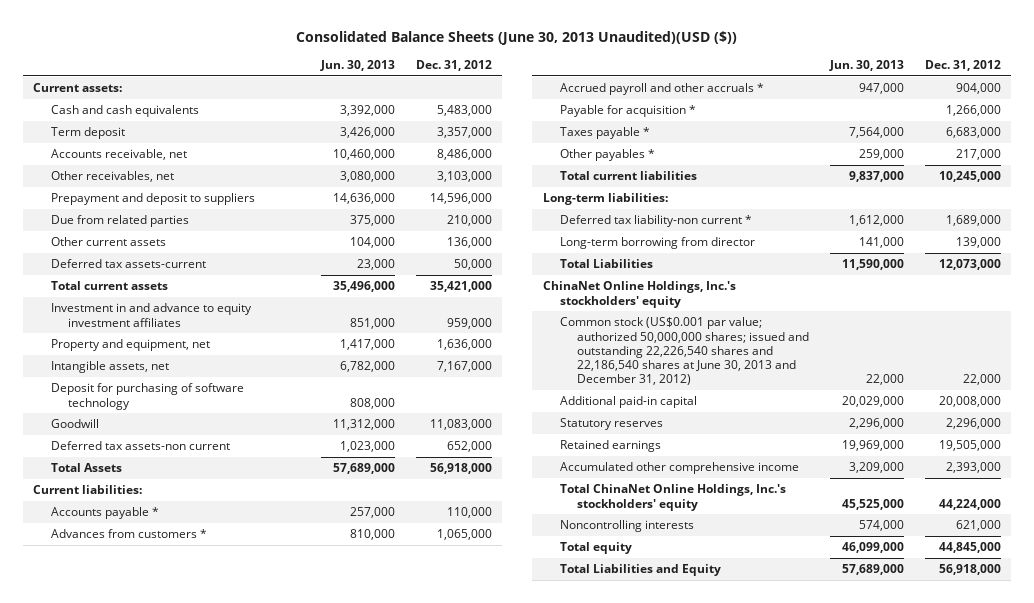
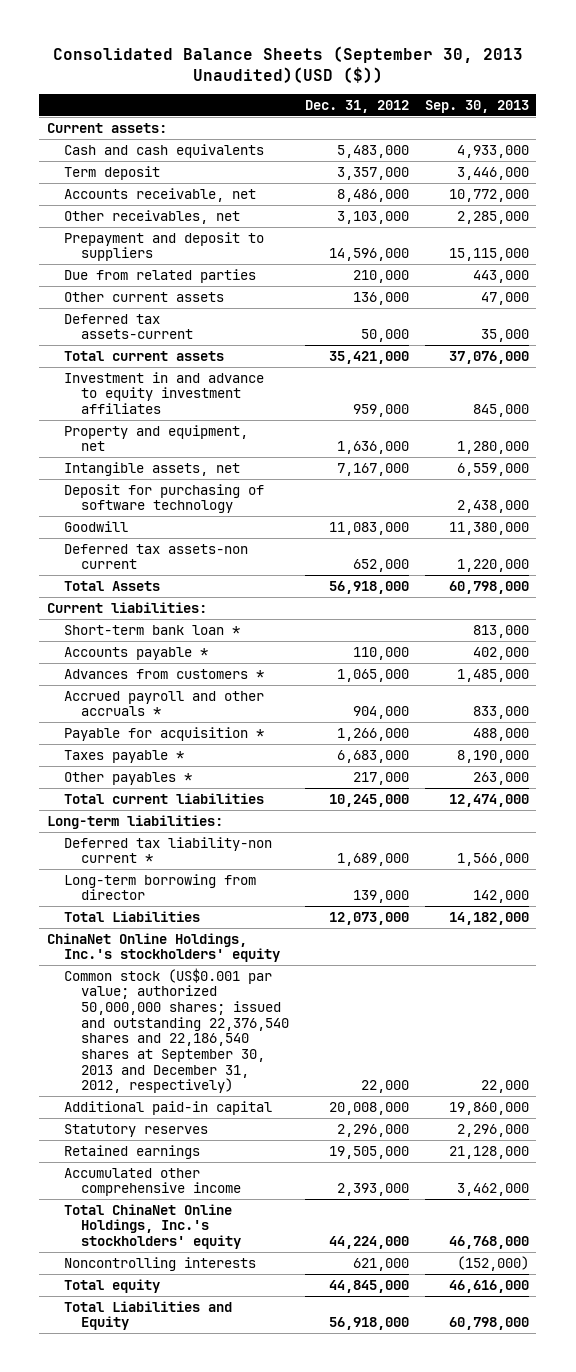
[296,30,738,45] Consolidated Balance Sheets (June 30, 2013 Unaudited)(USD ($)) -> [52,46,523,83] Consolidated Balance Sheets (September 30, 2013 Unaudited)(USD ($))
[319,60,395,72] Jun. 30, 2013 -> none
none -> [424,99,529,113] Sep. 30, 2013
none -> [64,624,241,635] Short-term bank loan *
[560,317,810,386] Common stock (US$0.001 par value; authorized 50,000,000 shares; issued and outstanding 22,226,540 shares and 22,186,540 shares at June 30, 2013 and December 31, 2012) -> [64,967,289,1094] Common stock (US$0.001 par value; authorized 50,000,000 shares; issued and outstanding 22,376,540 shares and 22,186,540 shares at September 30, 2013 and December 31, 2012, respectively)

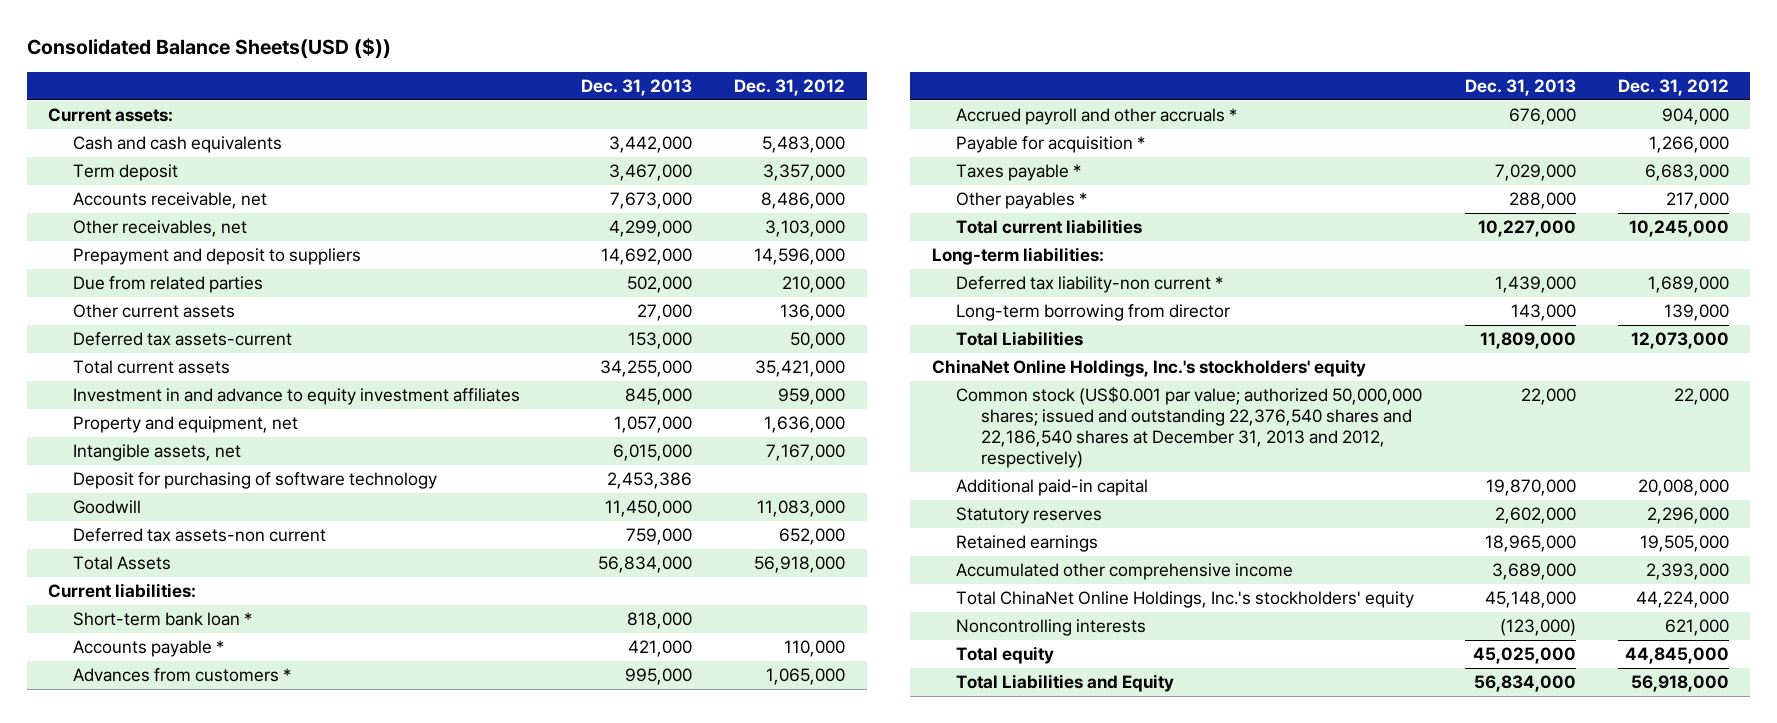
[52,46,523,83] Consolidated Balance Sheets (September 30, 2013 Unaudited)(USD ($)) -> [27,38,392,59] Consolidated Balance Sheets(USD ($))
[424,99,529,113] Sep. 30, 2013 -> none
none -> [581,78,693,96] Dec. 31, 2013
[64,967,289,1094] Common stock (US$0.001 par value; authorized 50,000,000 shares; issued and outstanding 22,376,540 shares and 22,186,540 shares at September 30, 2013 and December 31, 2012, respectively) -> [956,387,1423,469] Common stock (US$0.001 par value; authorized 50,000,000 shares; issued and outstanding 22,376,540 shares and 22,186,540 shares at December 31, 2013 and 2012, respectively)

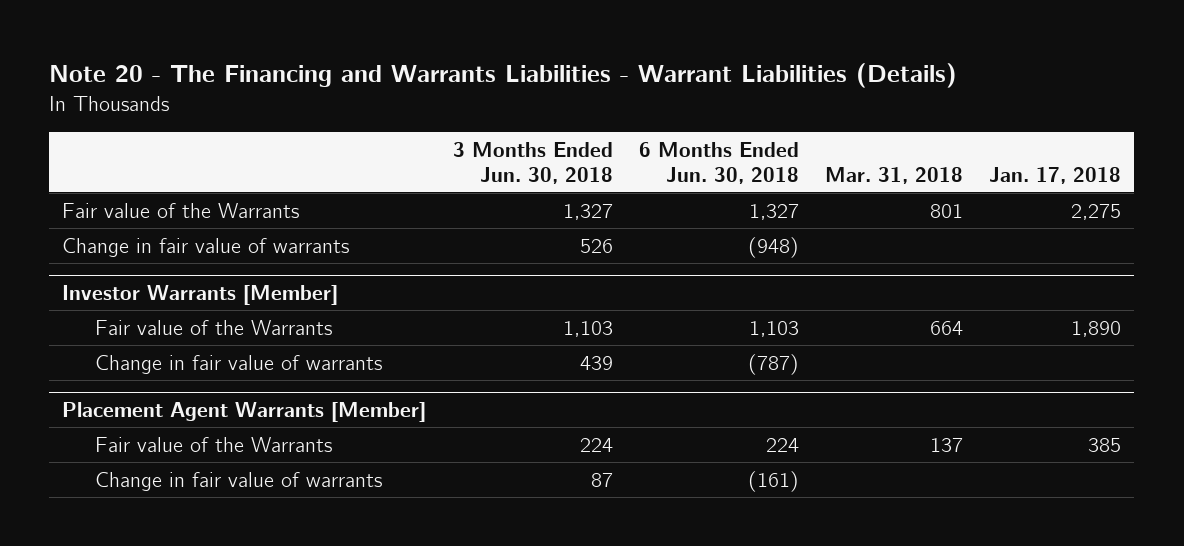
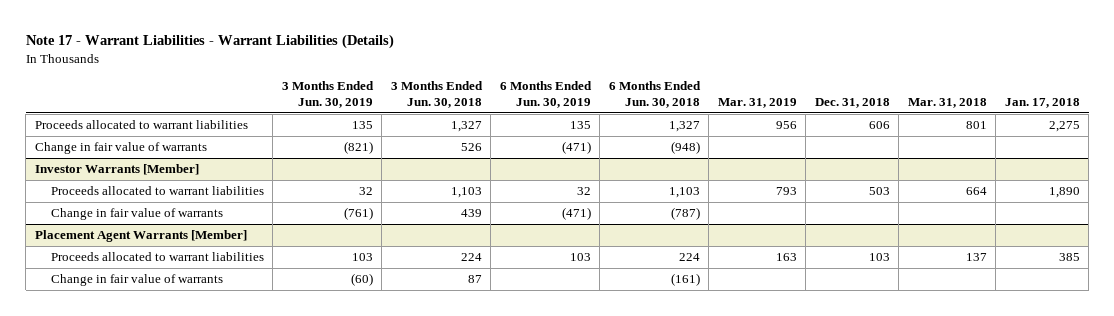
[49,63,958,89] Note 20 - The Financing and Warrants Liabilities - Warrant Liabilities (Details) -> [25,34,394,50] Note 17 - Warrant Liabilities - Warrant Liabilities (Details)
none -> [281,81,374,109] 3 Months Ended Jun. 30, 2019
none -> [499,81,592,109] 6 Months Ended Jun. 30, 2019
none -> [717,98,797,109] Mar. 31, 2019
none -> [814,98,890,109] Dec. 31, 2018
[62,202,300,218] Fair value of the Warrants -> [34,119,248,129] Proceeds allocated to warrant liabilities
[94,319,332,335] Fair value of the Warrants -> [50,185,264,195] Proceeds allocated to warrant liabilities
[94,436,332,452] Fair value of the Warrants -> [50,251,264,261] Proceeds allocated to warrant liabilities

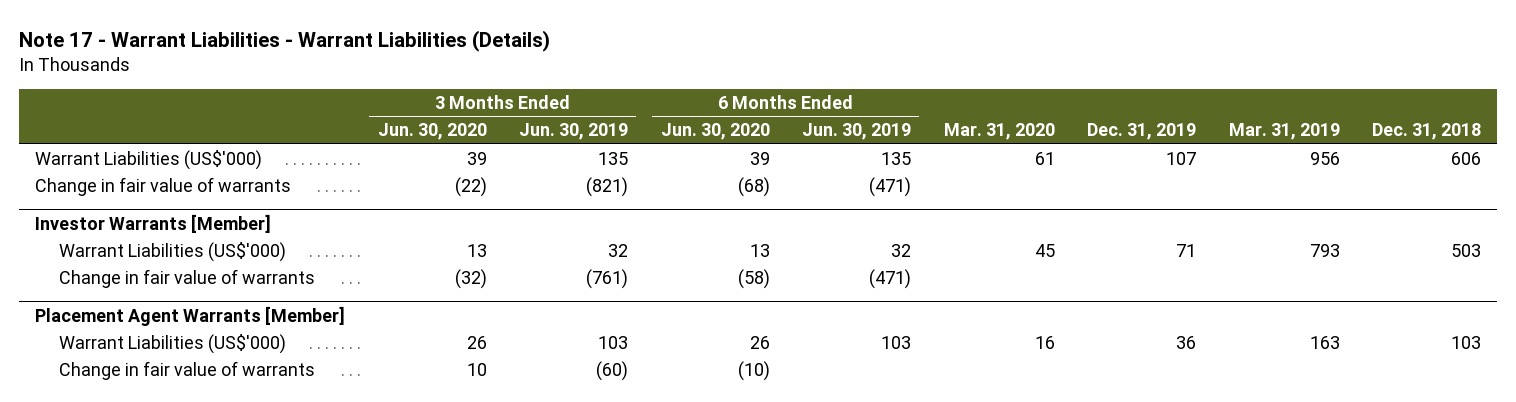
[390,81,483,109] 3 Months Ended Jun. 30, 2018 -> none
[608,81,701,109] 6 Months Ended Jun. 30, 2018 -> none
[907,98,987,109] Mar. 31, 2018 -> none
[1004,98,1080,109] Jan. 17, 2018 -> none
none -> [377,123,487,141] Jun. 30, 2020
none -> [660,123,770,141] Jun. 30, 2020
none -> [943,123,1055,141] Mar. 31, 2020
none -> [1087,123,1197,141] Dec. 31, 2019
[34,119,248,129] Proceeds allocated to warrant liabilities -> [35,150,263,171] Warrant Liabilities (US$'000)
[50,185,264,195] Proceeds allocated to warrant liabilities -> [59,242,287,263] Warrant Liabilities (US$'000)
[50,251,264,261] Proceeds allocated to warrant liabilities -> [59,334,287,355] Warrant Liabilities (US$'000)

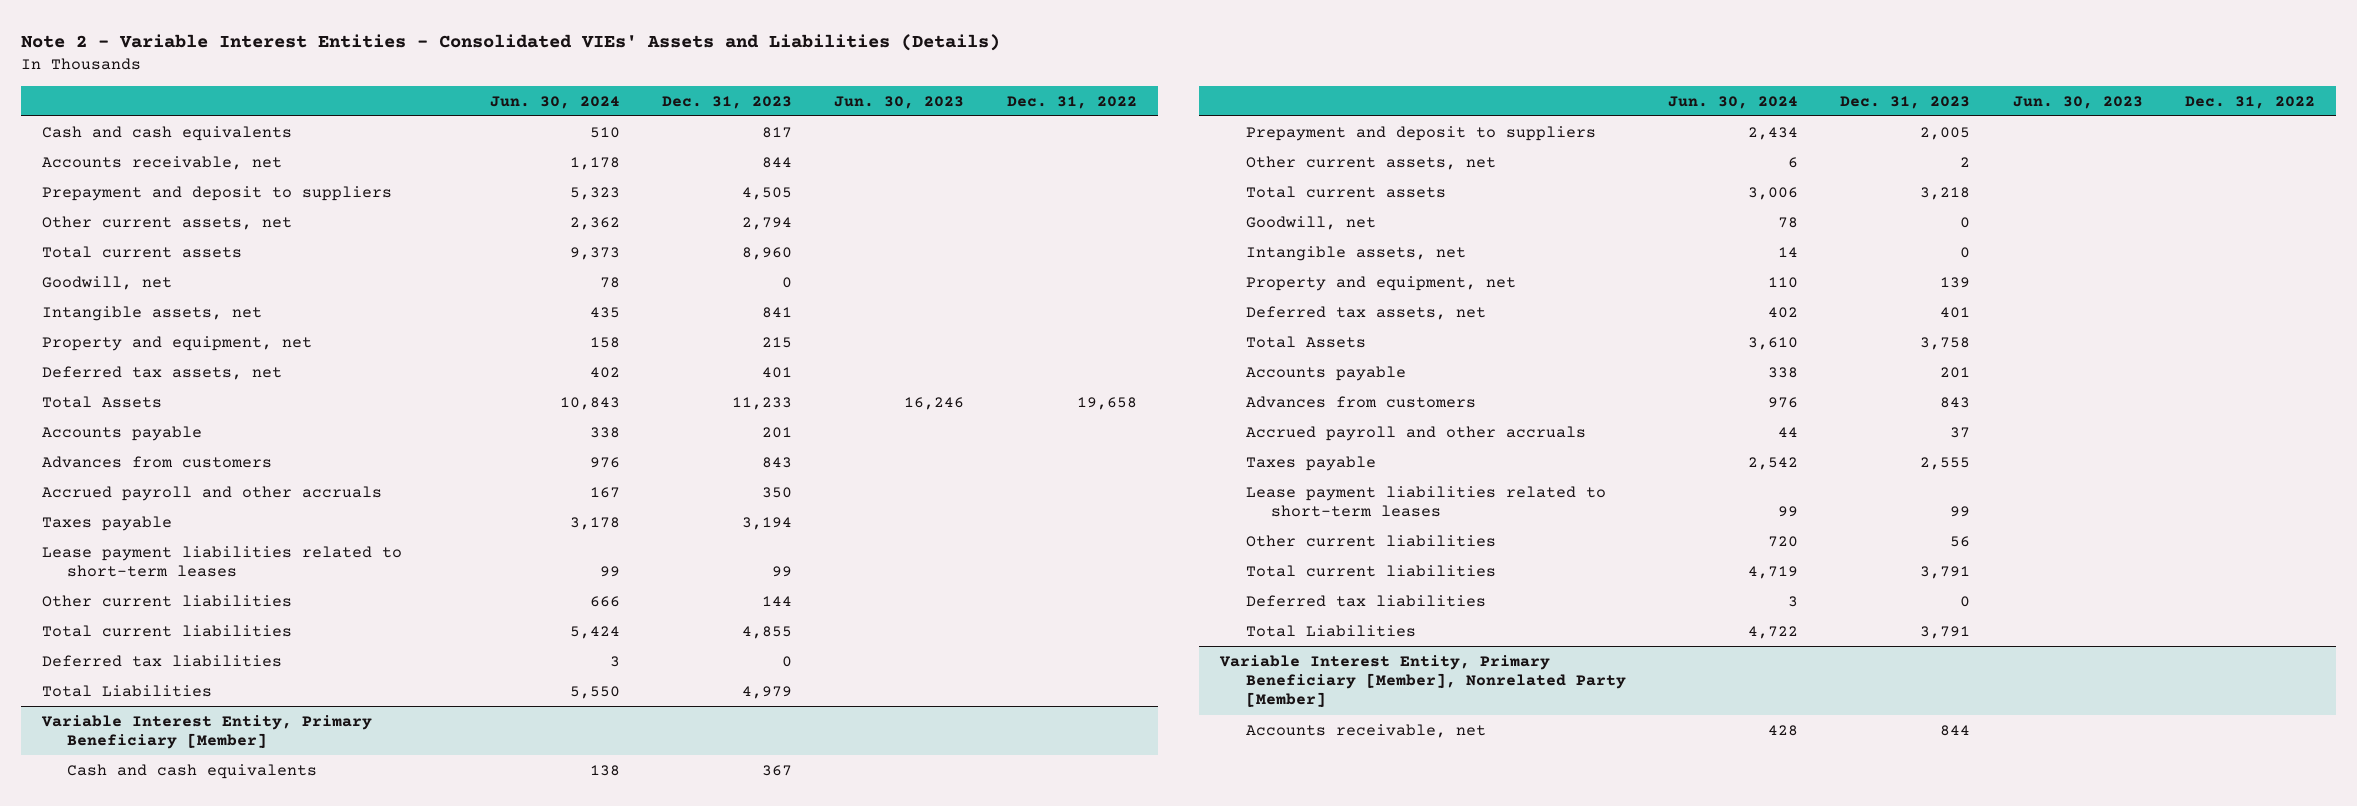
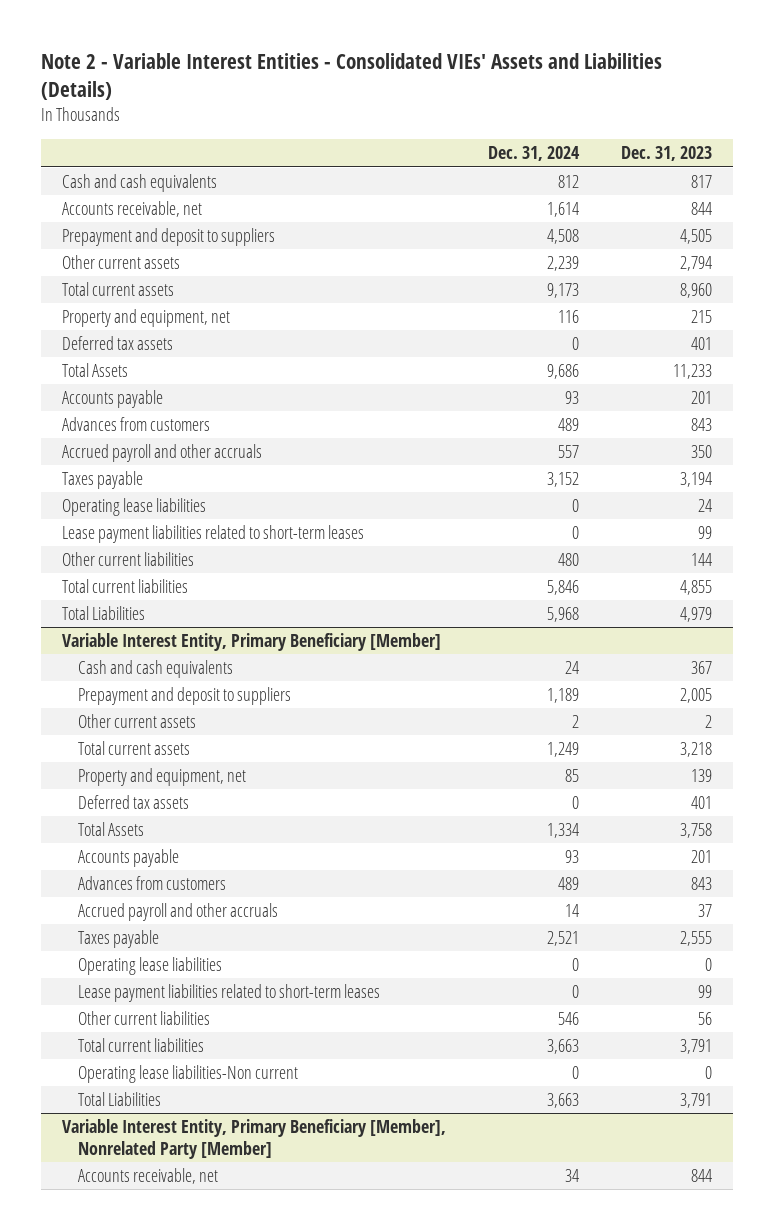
[489,95,620,109] Jun. 30, 2024 -> none
[834,95,965,109] Jun. 30, 2023 -> none
[1006,95,1137,109] Dec. 31, 2022 -> none
none -> [488,146,581,162] Dec. 31, 2024
[42,215,293,230] Other current assets, net -> [62,254,181,269] Other current assets
[42,275,173,290] Goodwill, net -> none
[42,305,263,321] Intangible assets, net -> none
[42,365,283,380] Deferred tax assets, net -> [62,335,174,350] Deferred tax assets
none -> [62,497,207,516] Operating lease liabilities
[42,654,283,667] Deferred tax liabilities -> none
[1245,155,1496,170] Other current assets, net -> [78,713,197,728] Other current assets
[1245,215,1376,230] Goodwill, net -> none
[1245,245,1466,261] Intangible assets, net -> none
[1245,305,1486,320] Deferred tax assets, net -> [78,794,190,809] Deferred tax assets
none -> [78,956,223,975] Operating lease liabilities
[1245,594,1486,607] Deferred tax liabilities -> none
none -> [78,1064,299,1083] Operating lease liabilities-Non current

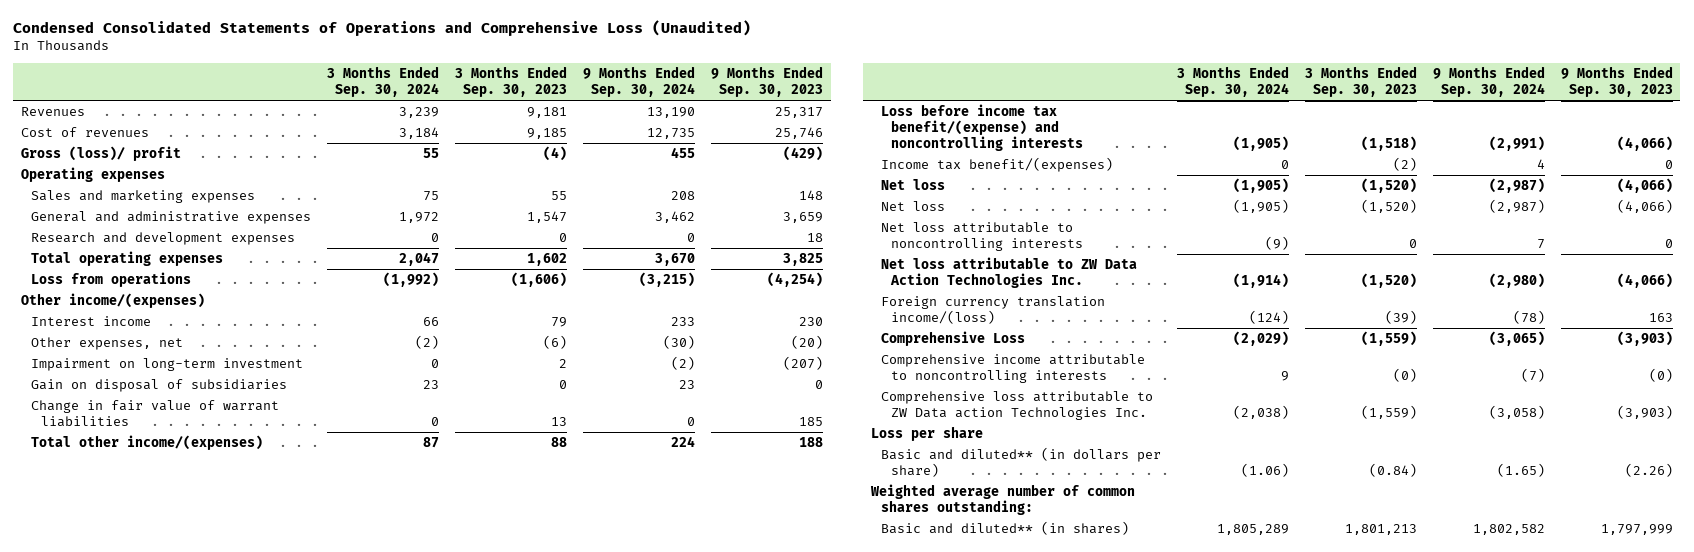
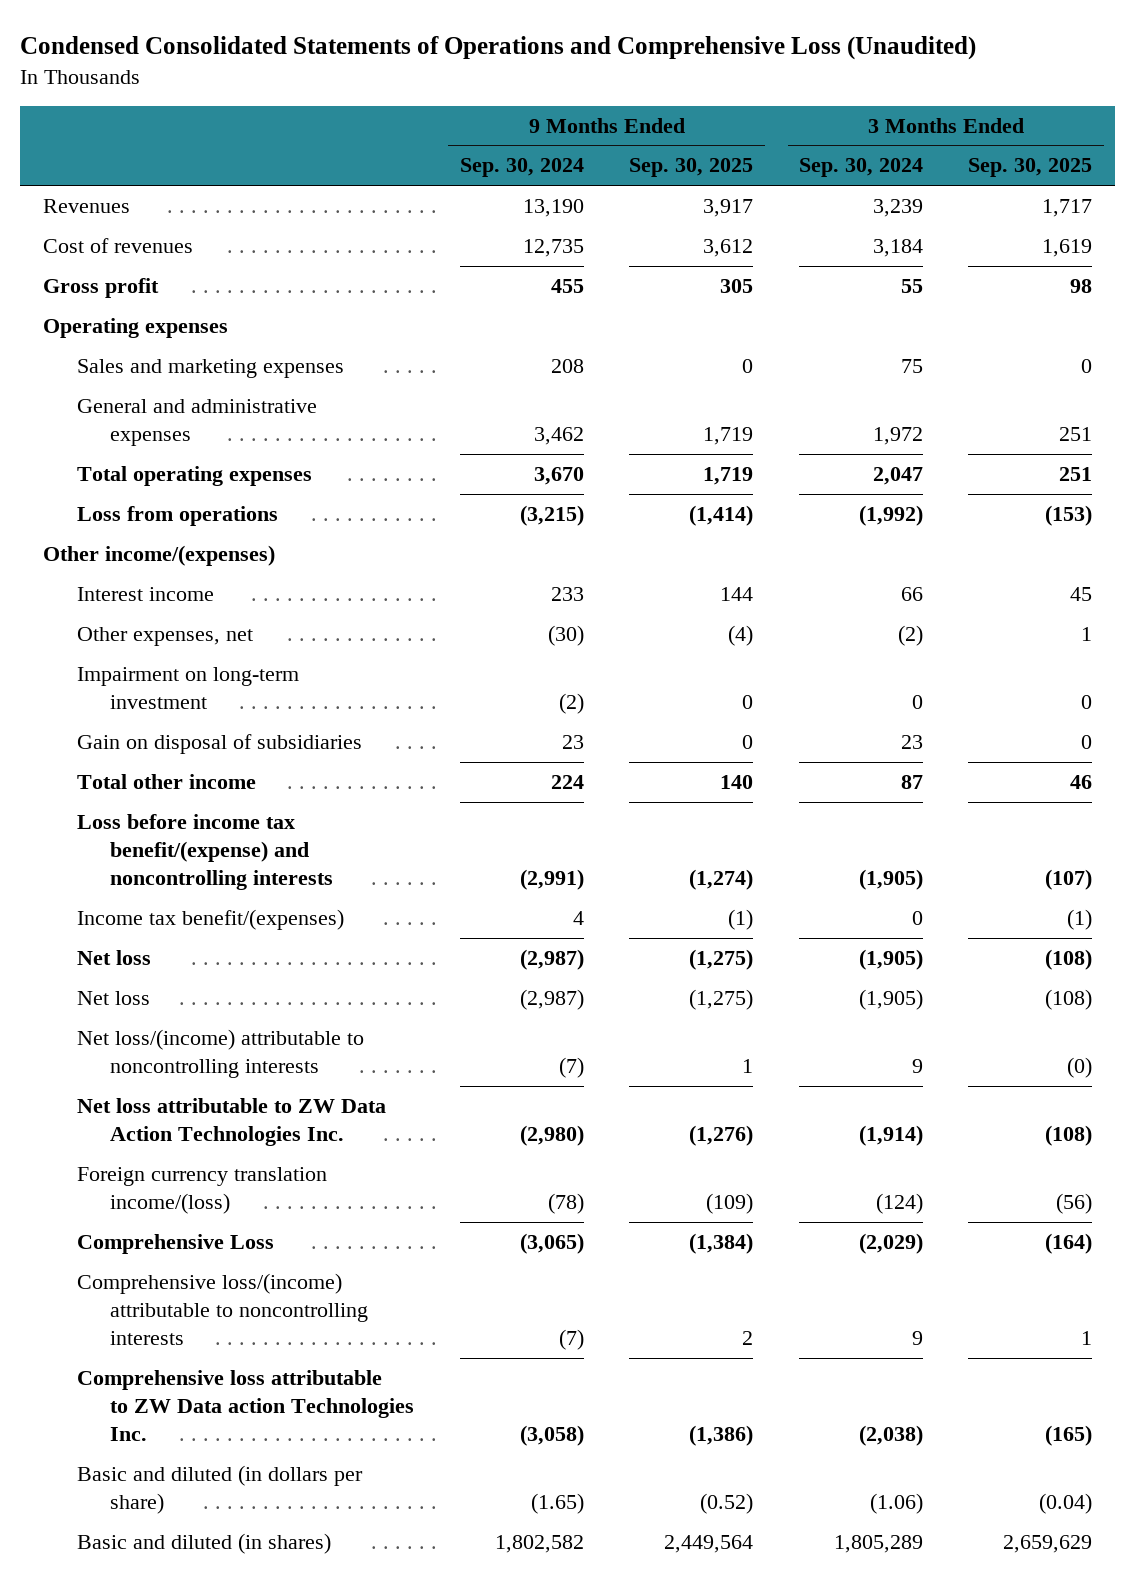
[455,65,568,98] 3 Months Ended Sep. 30, 2023 -> none
[710,65,823,98] 9 Months Ended Sep. 30, 2023 -> none
none -> [629,158,754,178] Sep. 30, 2025
none -> [968,158,1093,178] Sep. 30, 2025
[21,145,182,161] Gross (loss)/ profit -> [42,278,159,299] Gross profit
[31,231,296,245] Research and development expenses -> none
[31,399,280,428] Change in fair value of warrant liabilities -> none
[31,434,264,450] Total other income/(expenses) -> [76,774,256,790] Total other income
[880,221,1083,252] Net loss attributable to noncontrolling interests -> [76,1029,364,1078] Net loss/(income) attributable to noncontrolling interests
[1264,236,1289,251] (9) -> [911,1058,923,1073] 9
[1536,239,1545,250] 7 -> [558,1056,584,1078] (7)
[880,353,1145,384] Comprehensive income attributable to noncontrolling interests -> [76,1273,369,1345] Comprehensive loss/(income) attributable to noncontrolling interests
[870,425,983,441] Loss per share -> none
[869,483,1135,516] Weighted average number of common shares outstanding: -> none
[880,446,1161,478] Basic and diluted** (in dollars per share) -> [76,1465,363,1514] Basic and diluted (in dollars per share)
[880,520,1129,535] Basic and diluted** (in shares) -> [76,1533,331,1555] Basic and diluted (in shares)

